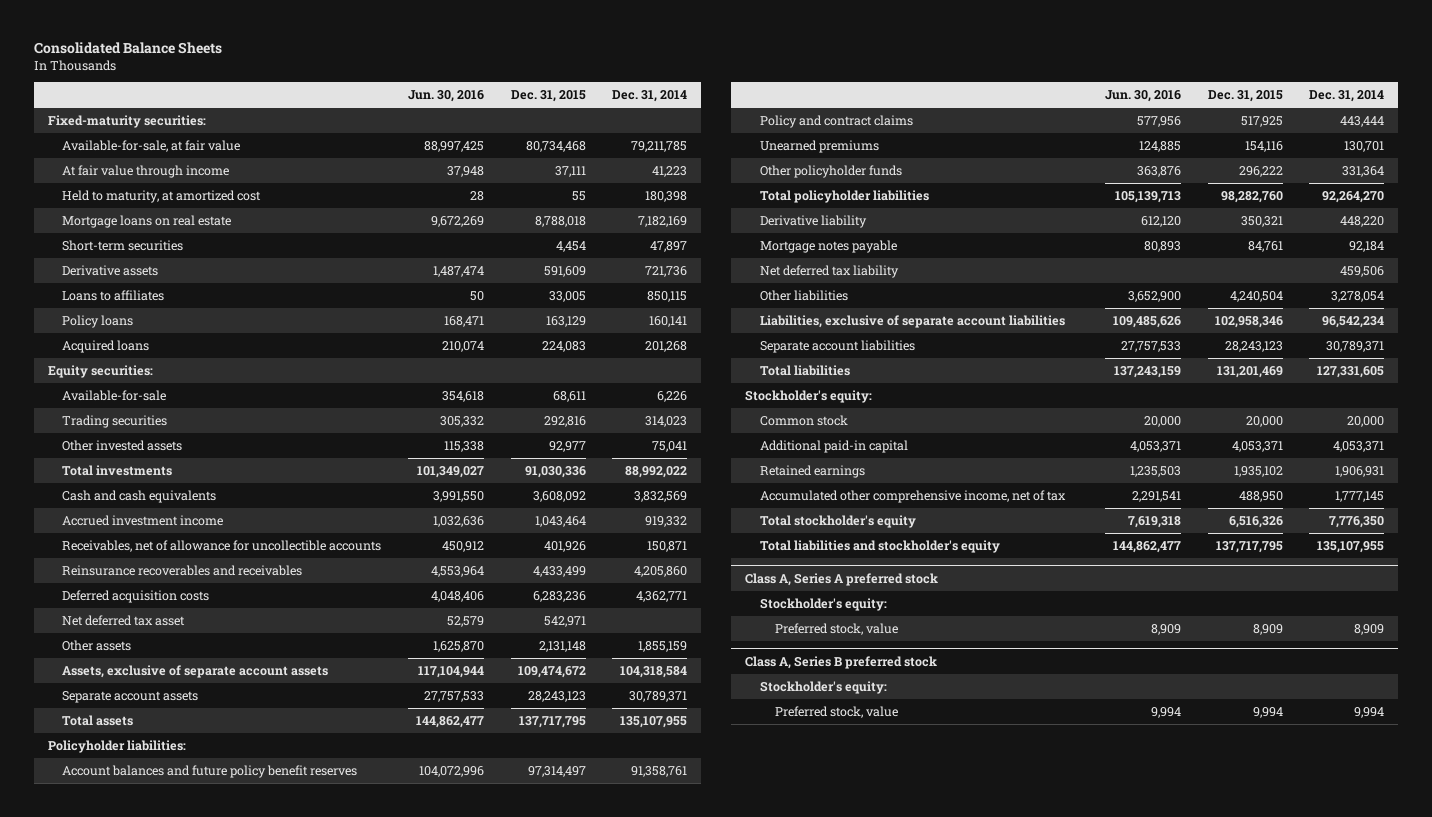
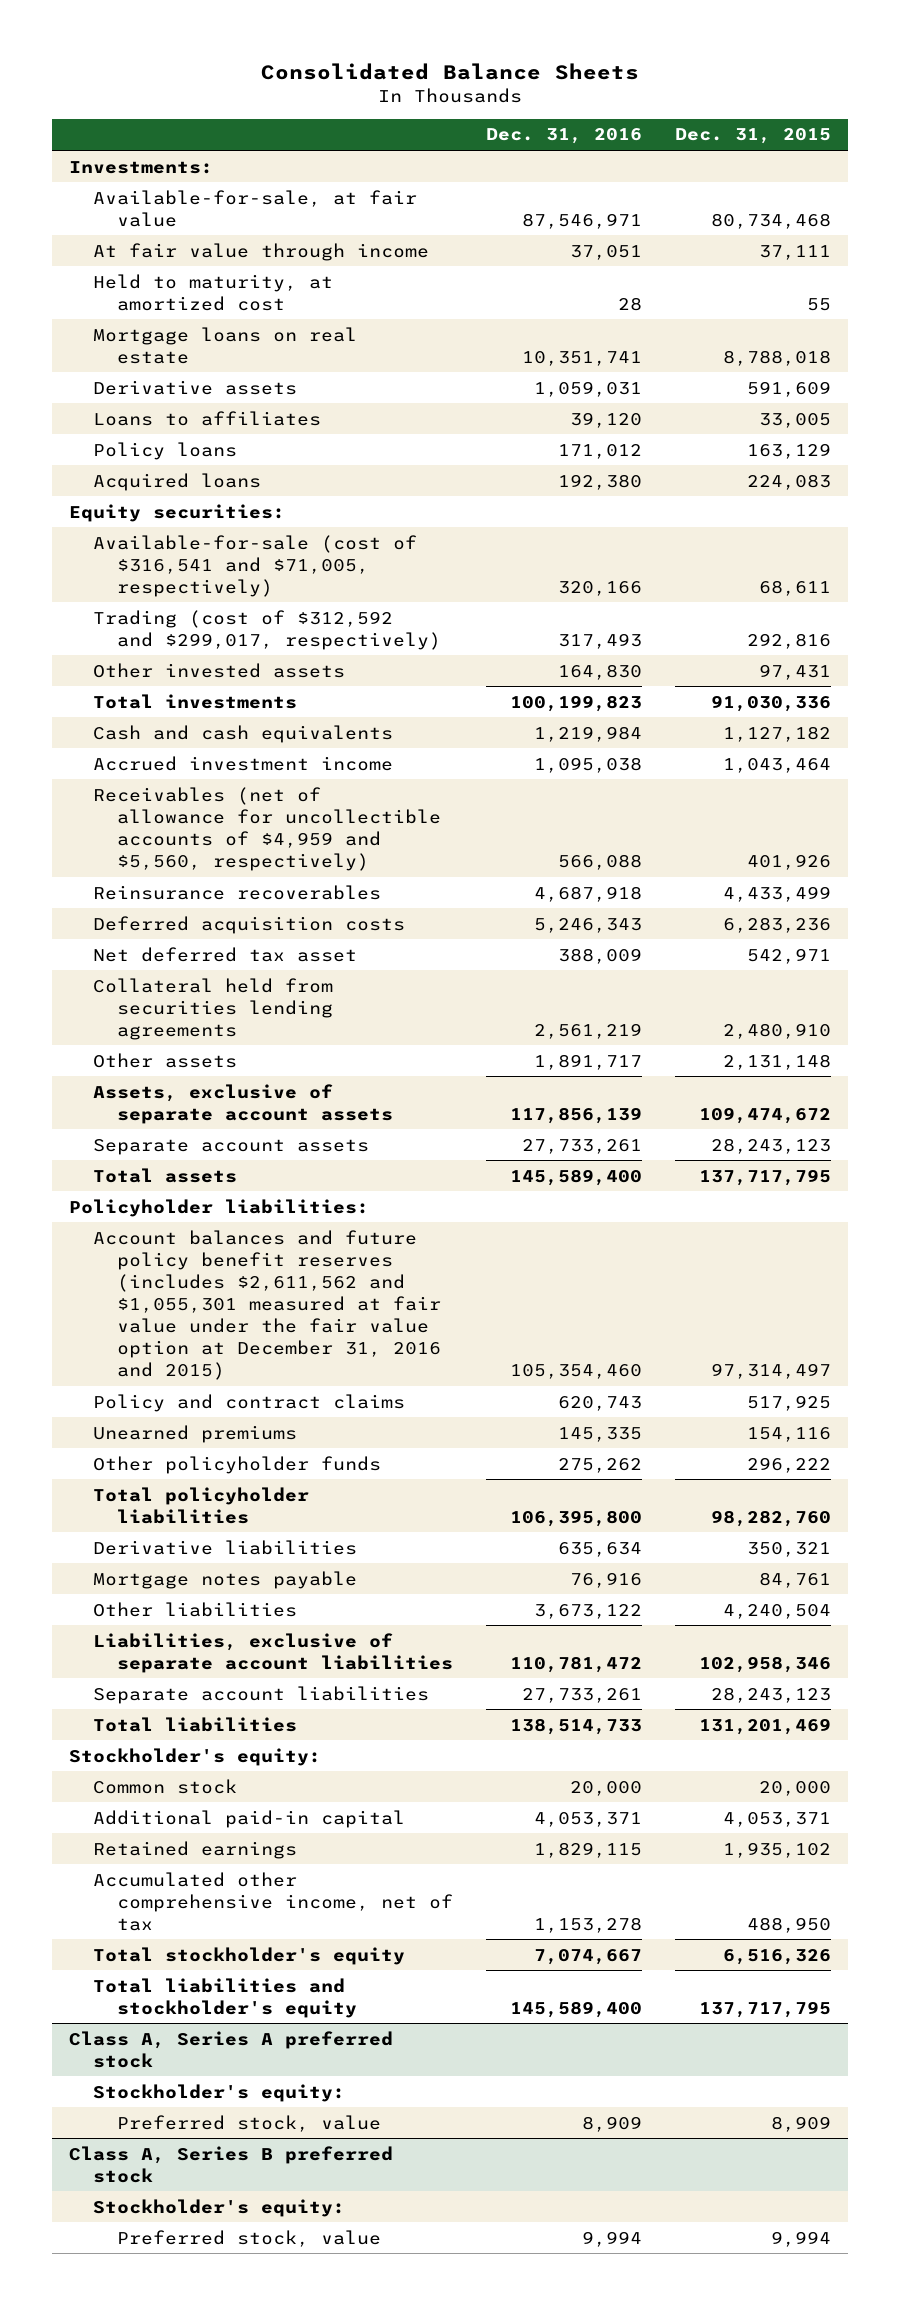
[408,90,485,103] Jun. 30, 2016 -> none
[612,90,688,103] Dec. 31, 2014 -> none
none -> [486,128,643,145] Dec. 31, 2016
[47,114,206,128] Fixed-maturity securities: -> none
none -> [68,160,213,174] Investments:
[62,239,184,251] Short-term securities -> none
[62,389,167,401] Available-for-sale -> [92,534,417,597] Available-for-sale (cost of $316,541 and $71,005, respectively)
[62,414,168,428] Trading securities -> [92,609,441,650] Trading (cost of $312,592 and $299,017, respectively)
[548,440,586,452] 92,977 -> [759,663,832,680] 97,431
[532,490,586,502] 3,608,092 -> [723,725,832,742] 1,127,182
[62,539,382,552] Receivables, net of allowance for uncollectible accounts -> [92,786,441,871] Receivables (net of allowance for uncollectible accounts of $4,959 and $5,560, respectively)
[62,564,303,576] Reinsurance recoverables and receivables -> [92,884,381,900] Reinsurance recoverables
none -> [92,977,333,1040] Collateral held from securities lending agreements
[62,764,358,778] Account balances and future policy benefit reserves -> [92,1229,441,1381] Account balances and future policy benefit reserves (includes $2,611,562 and $1,055,301 measured at fair value under the fair value option at December 31, 2016 and 2015)
[759,214,867,228] Derivative liability -> [92,1539,357,1555] Derivative liabilities
[759,264,899,278] Net deferred tax liability -> none

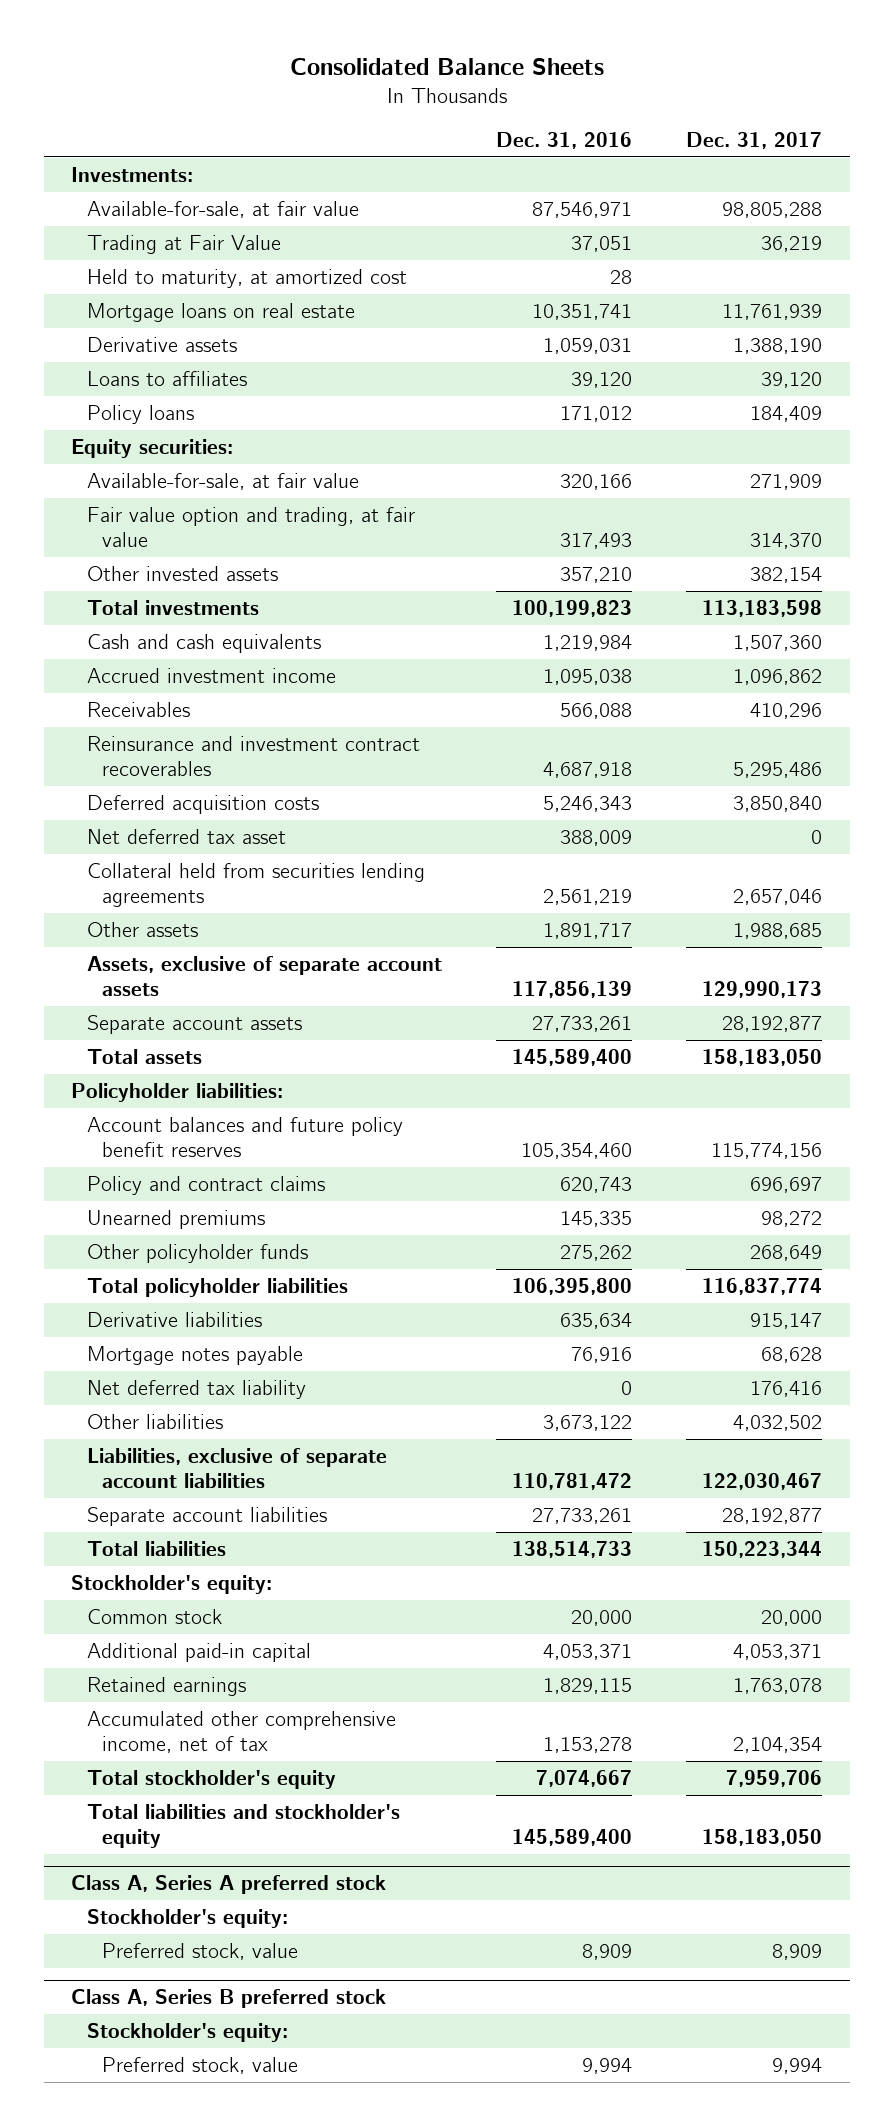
[675,128,832,145] Dec. 31, 2015 -> none
none -> [686,131,823,149] Dec. 31, 2017
[92,242,429,261] At fair value through income -> [86,234,281,254] Trading at Fair Value
[92,472,261,491] Acquired loans -> none
[92,534,417,597] Available-for-sale (cost of $316,541 and $71,005, respectively) -> [86,472,359,490] Available-for-sale, at fair value
[92,609,441,650] Trading (cost of $312,592 and $299,017, respectively) -> [86,506,415,547] Fair value option and trading, at fair value
[558,663,643,680] 164,830 -> [559,566,632,583] 357,210
[92,786,441,871] Receivables (net of allowance for uncollectible accounts of $4,959 and $5,560, respectively) -> [86,701,190,717] Receivables
[92,884,381,900] Reinsurance recoverables -> [86,735,420,776] Reinsurance and investment contract recoverables
[92,1229,441,1381] Account balances and future policy benefit reserves (includes $2,611,562 and $1,055,301 measured at fair value under the fair value option at December 31, 2016 and 2015) -> [86,1116,403,1157] Account balances and future policy benefit reserves
none -> [86,1379,306,1399] Net deferred tax liability

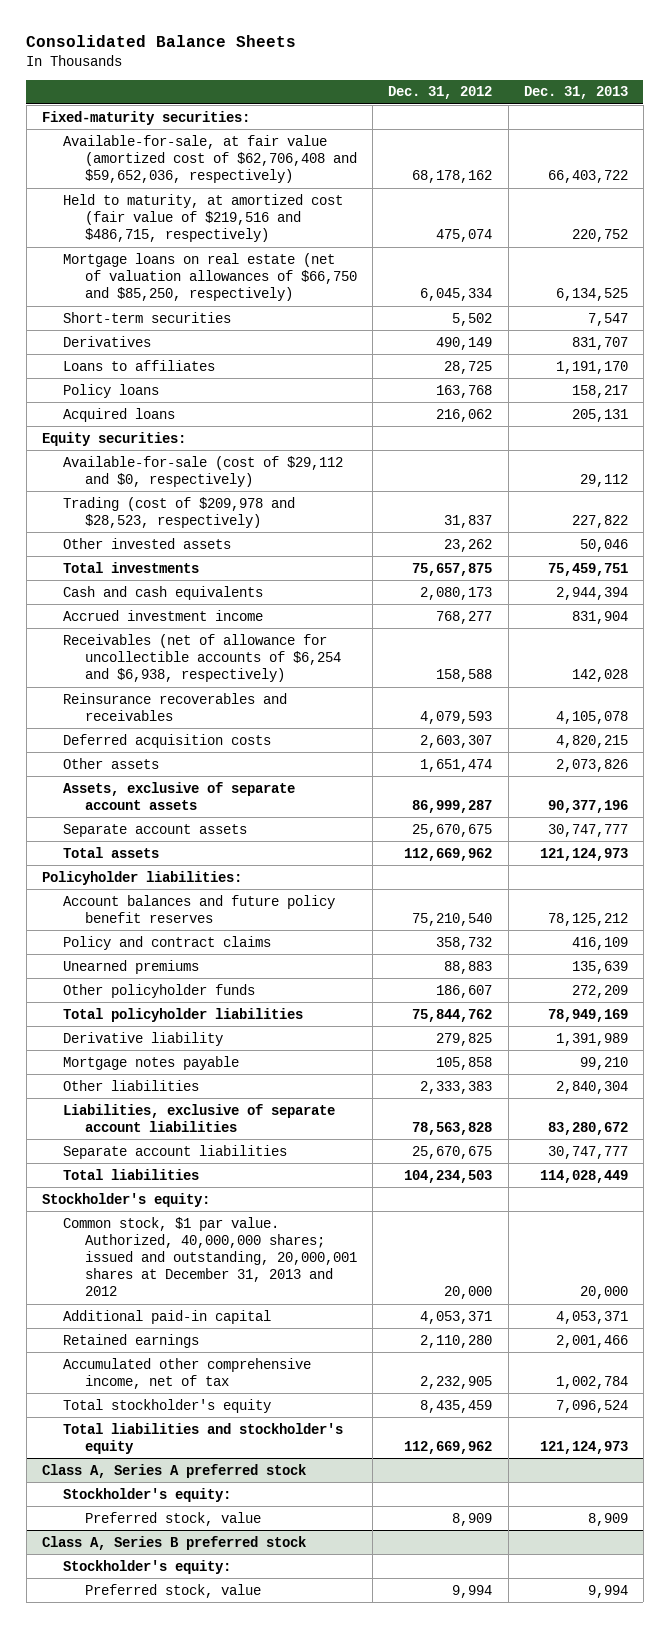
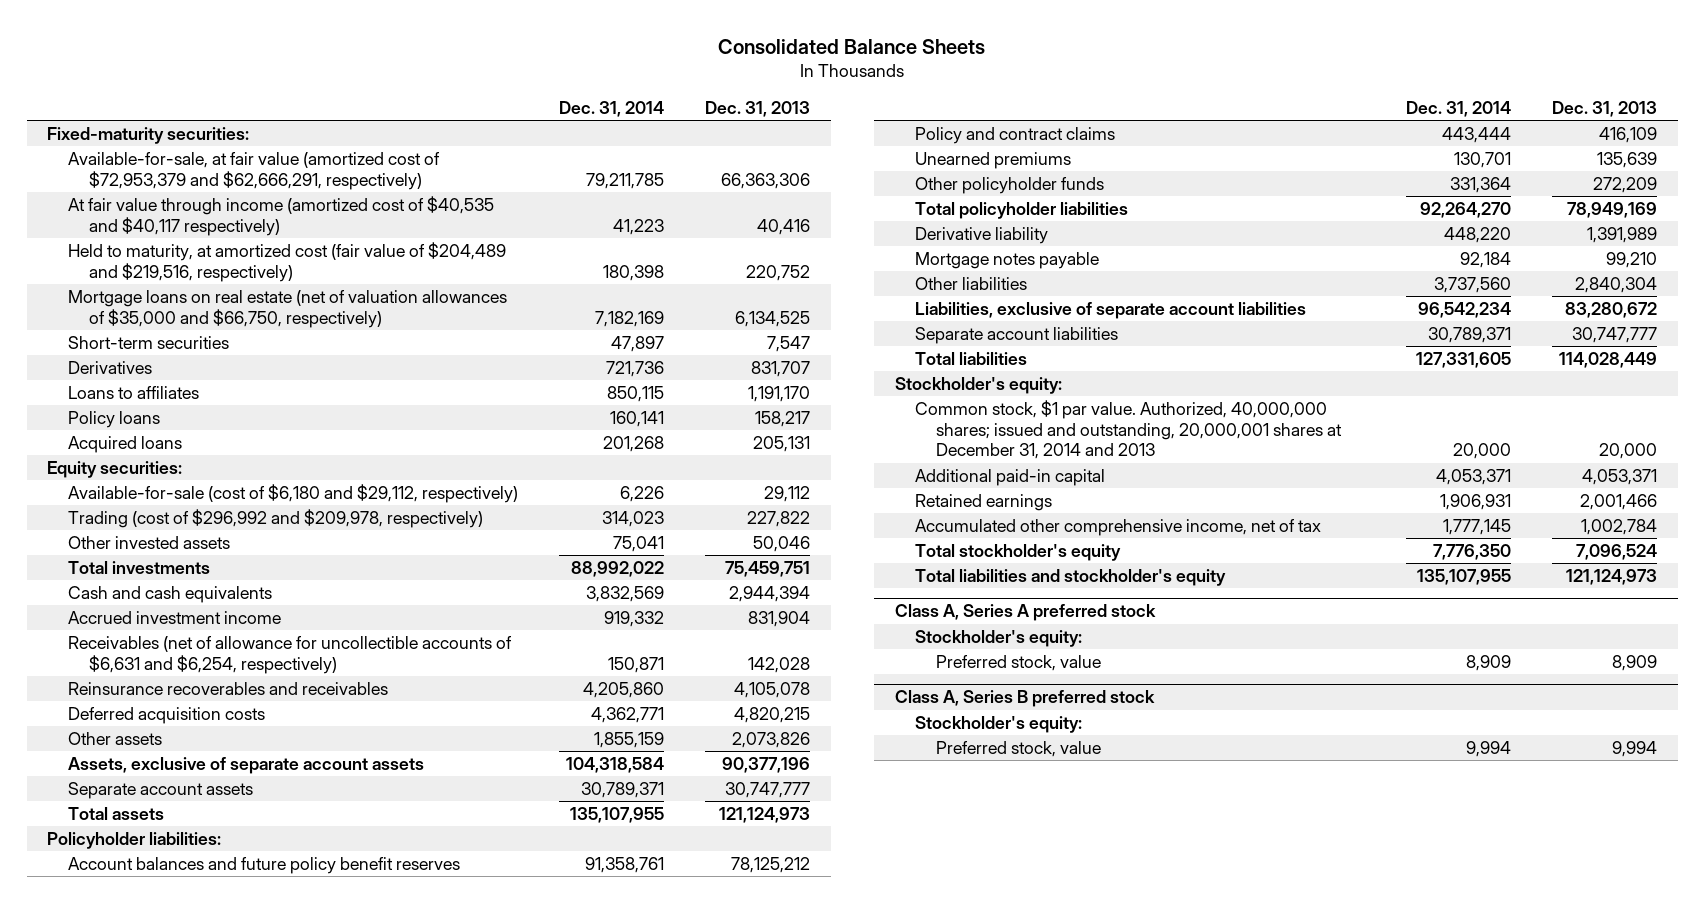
[388,86,493,100] Dec. 31, 2012 -> none
none -> [559,100,665,117] Dec. 31, 2014
[63,134,358,184] Available-for-sale, at fair value (amortized cost of $62,706,408 and $59,652,036, respectively) -> [67,152,440,190] Available-for-sale, at fair value (amortized cost of $72,953,379 and $62,666,291, respectively)
[547,170,628,184] 66,403,722 -> [721,172,811,189] 66,363,306
none -> [67,196,494,236] At fair value through income (amortized cost of $40,535 and $40,117 respectively)
[63,193,344,243] Held to maturity, at amortized cost (fair value of $219,516 and $486,715, respectively) -> [67,242,506,282] Held to maturity, at amortized cost (fair value of $204,489 and $219,516, respectively)
[63,252,358,302] Mortgage loans on real estate (net of valuation allowances of $66,750 and $85,250, respectively) -> [67,290,507,328] Mortgage loans on real estate (net of valuation allowances of $35,000 and $66,750, respectively)
[63,455,344,487] Available-for-sale (cost of $29,112 and $0, respectively) -> [67,484,518,504] Available-for-sale (cost of $6,180 and $29,112, respectively)
[63,496,296,528] Trading (cost of $209,978 and $28,523, respectively) -> [67,509,483,529] Trading (cost of $296,992 and $209,978, respectively)
[63,633,342,683] Receivables (net of allowance for uncollectible accounts of $6,254 and $6,938, respectively) -> [67,636,512,674] Receivables (net of allowance for uncollectible accounts of $6,631 and $6,254, respectively)
[63,1216,358,1297] Common stock, $1 par value. Authorized, 40,000,000 shares; issued and outstanding, 20,000,001 shares at December 31, 2013 and 2012 -> [915,400,1342,460] Common stock, $1 par value. Authorized, 40,000,000 shares; issued and outstanding, 20,000,001 shares at December 31, 2014 and 2013

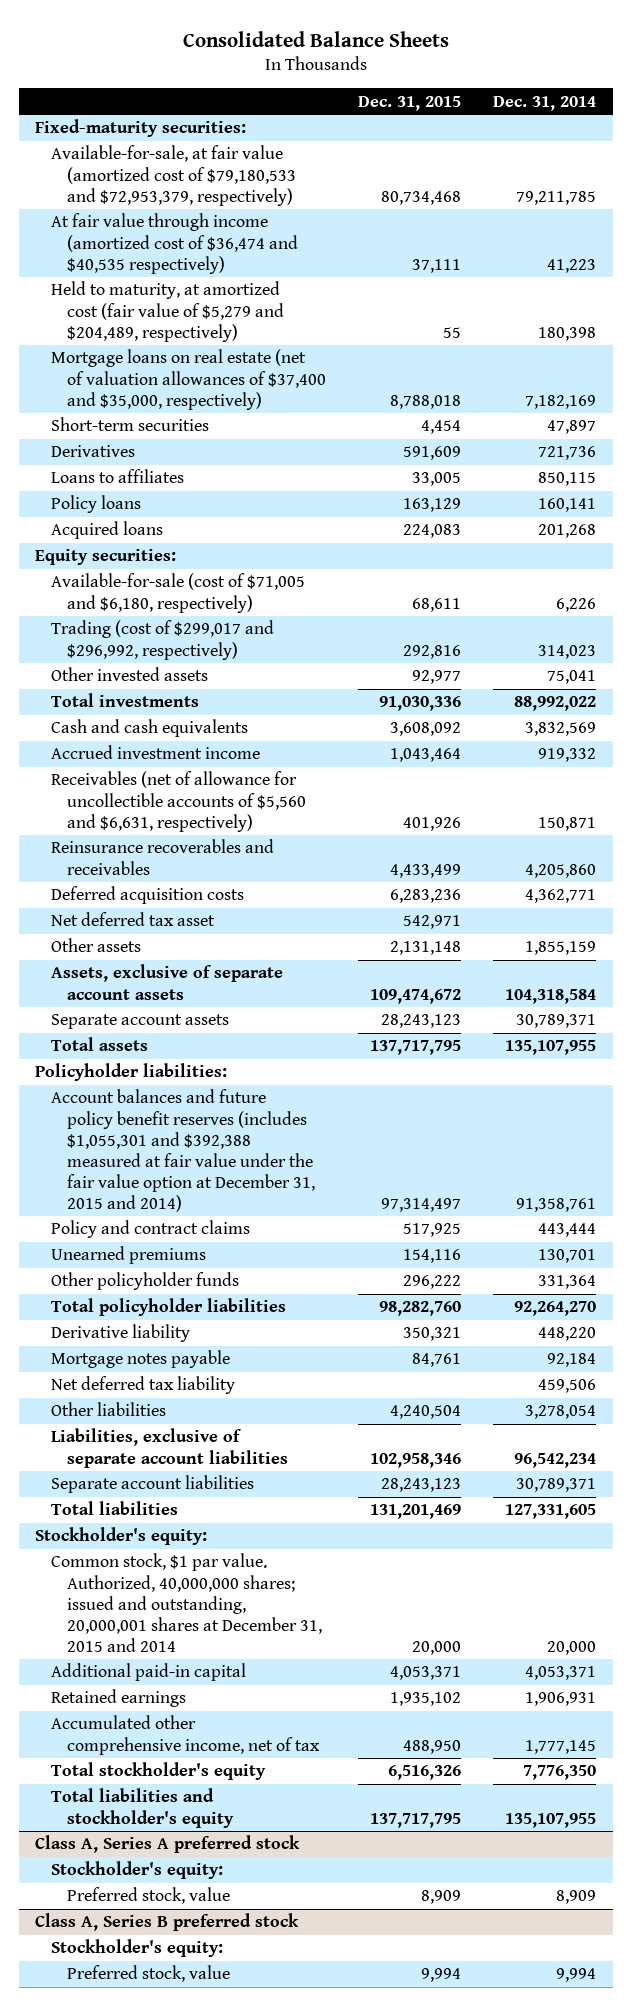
[705,100,811,117] Dec. 31, 2013 -> none
none -> [358,95,462,111] Dec. 31, 2015
[67,152,440,190] Available-for-sale, at fair value (amortized cost of $72,953,379 and $62,666,291, respectively) -> [51,145,296,206] Available-for-sale, at fair value (amortized cost of $79,180,533 and $72,953,379, respectively)
[67,196,494,236] At fair value through income (amortized cost of $40,535 and $40,117 respectively) -> [51,213,298,274] At fair value through income (amortized cost of $36,474 and $40,535 respectively)
[67,242,506,282] Held to maturity, at amortized cost (fair value of $204,489 and $219,516, respectively) -> [51,281,284,342] Held to maturity, at amortized cost (fair value of $5,279 and $204,489, respectively)
[67,290,507,328] Mortgage loans on real estate (net of valuation allowances of $35,000 and $66,750, respectively) -> [51,349,326,410] Mortgage loans on real estate (net of valuation allowances of $37,400 and $35,000, respectively)
[67,484,518,504] Available-for-sale (cost of $6,180 and $29,112, respectively) -> [51,573,306,613] Available-for-sale (cost of $71,005 and $6,180, respectively)
[67,509,483,529] Trading (cost of $296,992 and $209,978, respectively) -> [51,620,275,660] Trading (cost of $299,017 and $296,992, respectively)
[67,636,512,674] Receivables (net of allowance for uncollectible accounts of $6,631 and $6,254, respectively) -> [51,771,306,832] Receivables (net of allowance for uncollectible accounts of $5,560 and $6,631, respectively)
none -> [51,912,216,927] Net deferred tax asset
[67,857,460,875] Account balances and future policy benefit reserves -> [51,1089,315,1212] Account balances and future policy benefit reserves (includes $1,055,301 and $392,388 measured at fair value under the fair value option at December 31, 2015 and 2014)
none -> [51,1376,236,1395] Net deferred tax liability
[1434,277,1512,294] 3,737,560 -> [525,1405,597,1420] 3,278,054
[915,400,1342,460] Common stock, $1 par value. Authorized, 40,000,000 shares; issued and outstanding, 20,000,001 shares at December 31, 2014 and 2013 -> [51,1553,322,1652] Common stock, $1 par value. Authorized, 40,000,000 shares; issued and outstanding, 20,000,001 shares at December 31, 2015 and 2014

